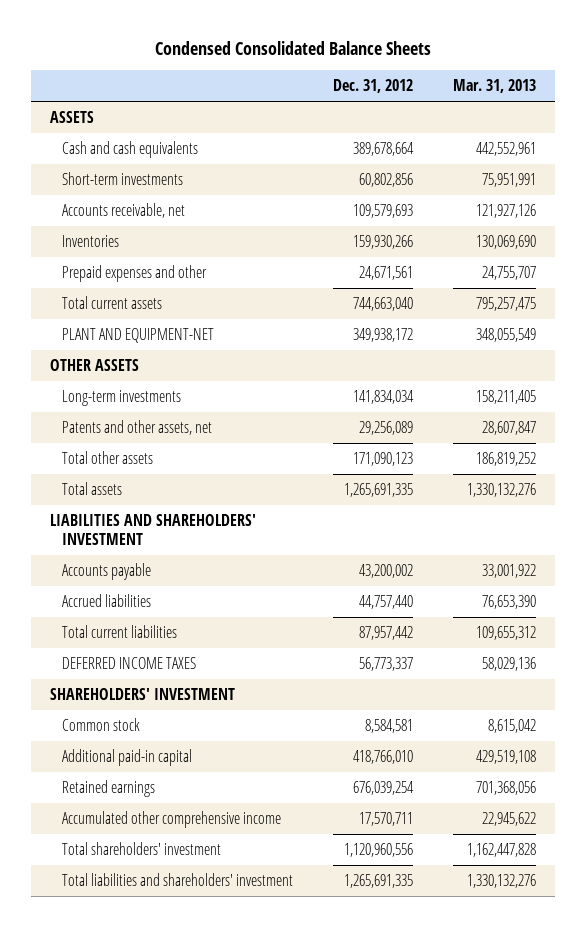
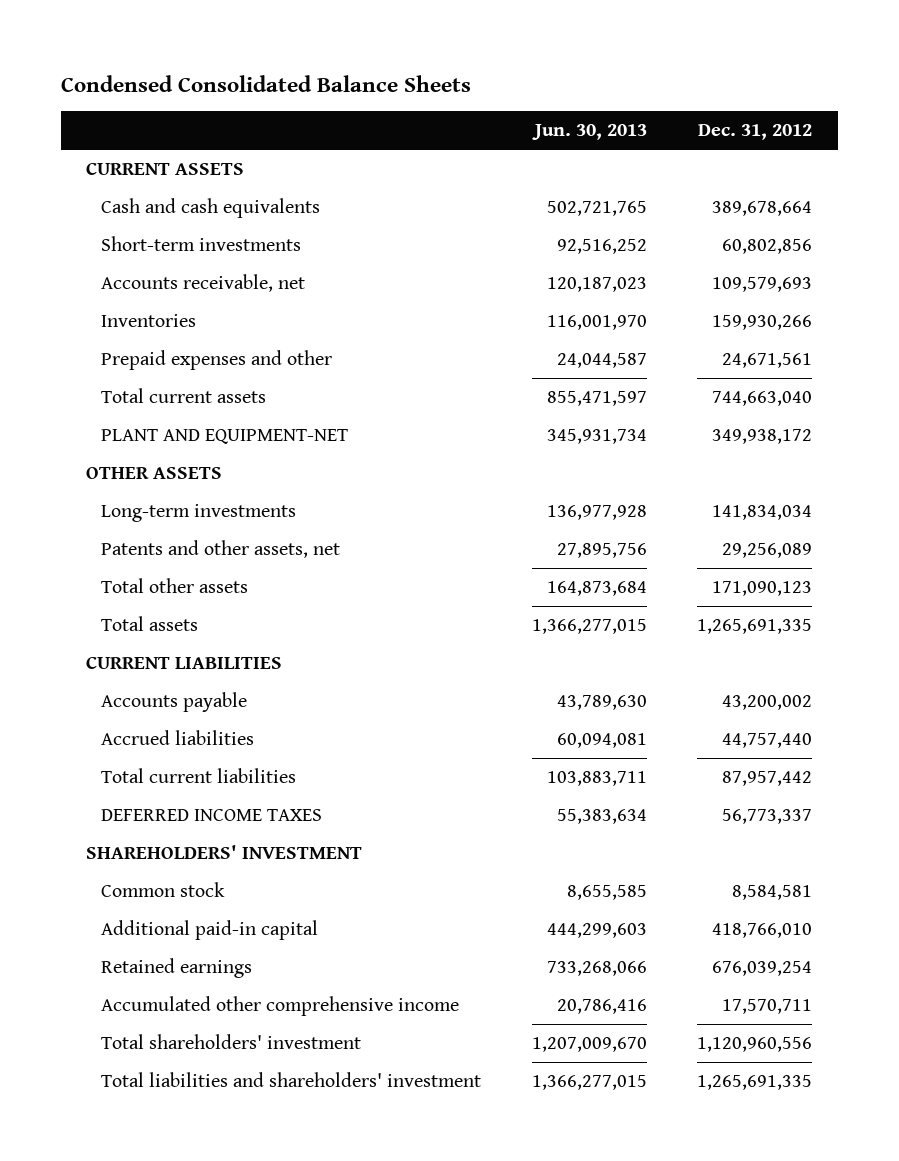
[452,79,536,94] Mar. 31, 2013 -> none
none -> [531,124,647,141] Jun. 30, 2013
[50,110,95,123] ASSETS -> [86,162,245,176] CURRENT ASSETS
[50,513,257,545] LIABILITIES AND SHAREHOLDERS' INVESTMENT -> none
none -> [86,656,283,670] CURRENT LIABILITIES

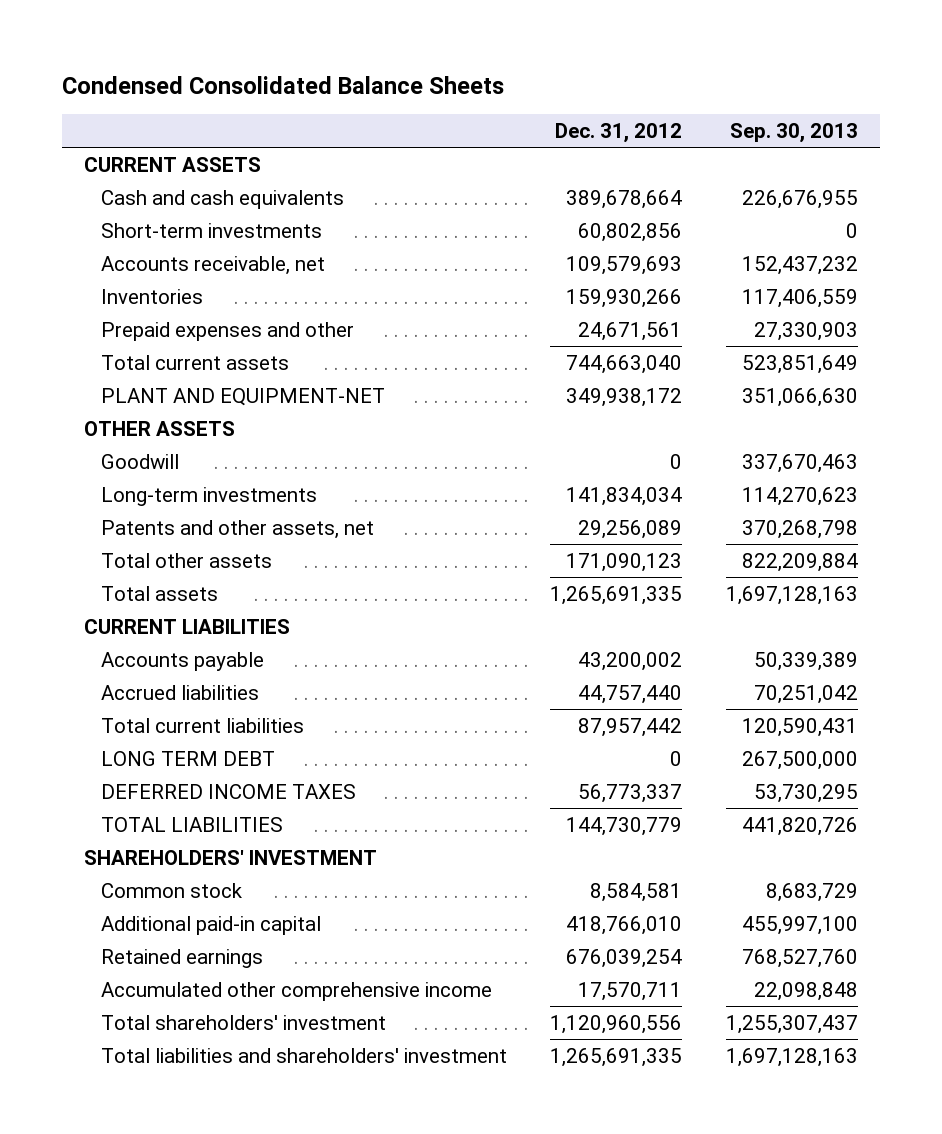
[531,124,647,141] Jun. 30, 2013 -> none
none -> [729,122,858,143] Sep. 30, 2013
none -> [100,453,179,469] Goodwill
none -> [100,750,275,766] LONG TERM DEBT
none -> [100,816,283,832] TOTAL LIABILITIES

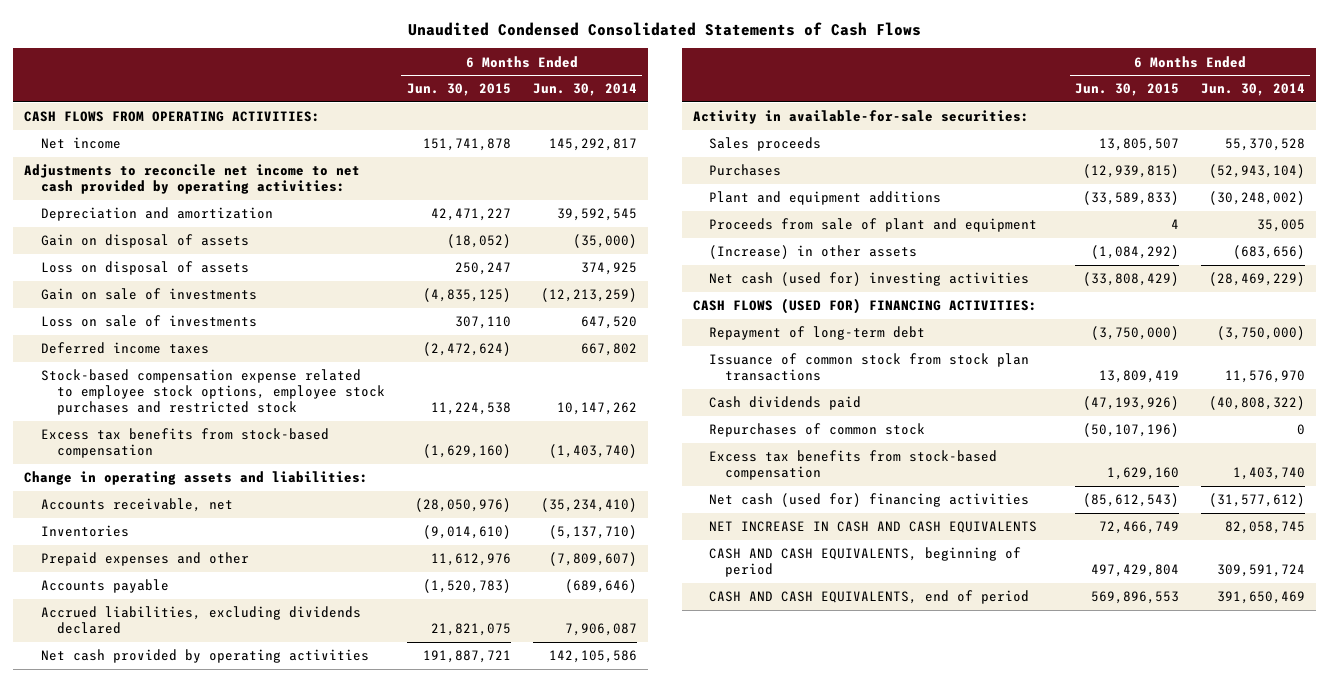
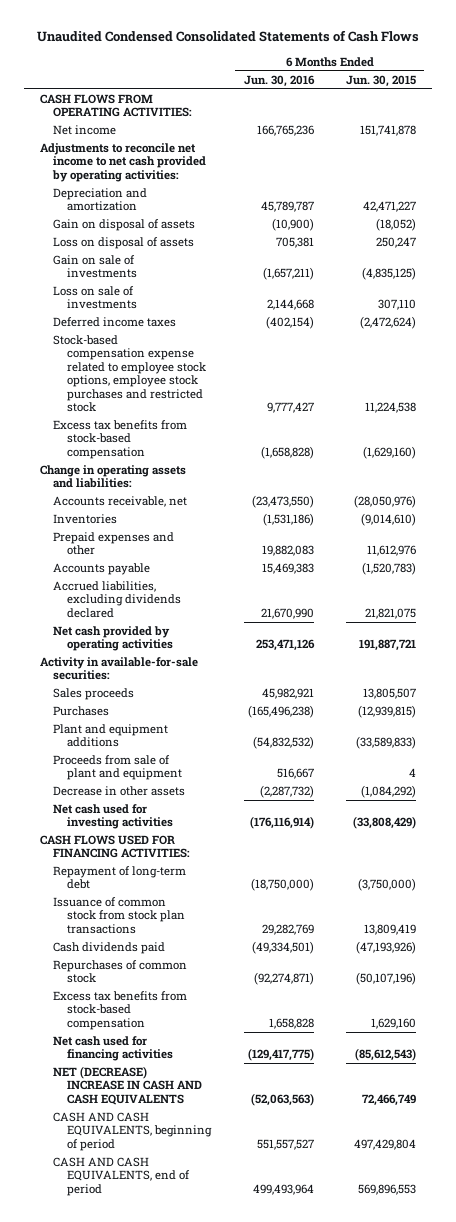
[532,83,637,97] Jun. 30, 2014 -> none
none -> [243,74,315,87] Jun. 30, 2016
[708,245,917,260] (Increase) in other assets -> [53,786,186,797] Decrease in other assets
[708,272,1029,287] Net cash (used for) investing activities -> [53,804,174,830] Net cash used for investing activities
[692,298,1037,315] CASH FLOWS (USED FOR) FINANCING ACTIVITIES: -> [39,835,191,859] CASH FLOWS USED FOR FINANCING ACTIVITIES:
[708,493,1029,508] Net cash (used for) financing activities -> [53,1036,174,1062] Net cash used for financing activities
[708,521,1037,534] NET INCREASE IN CASH AND CASH EQUIVALENTS -> [53,1066,203,1105] NET (DECREASE) INCREASE IN CASH AND CASH EQUIVALENTS

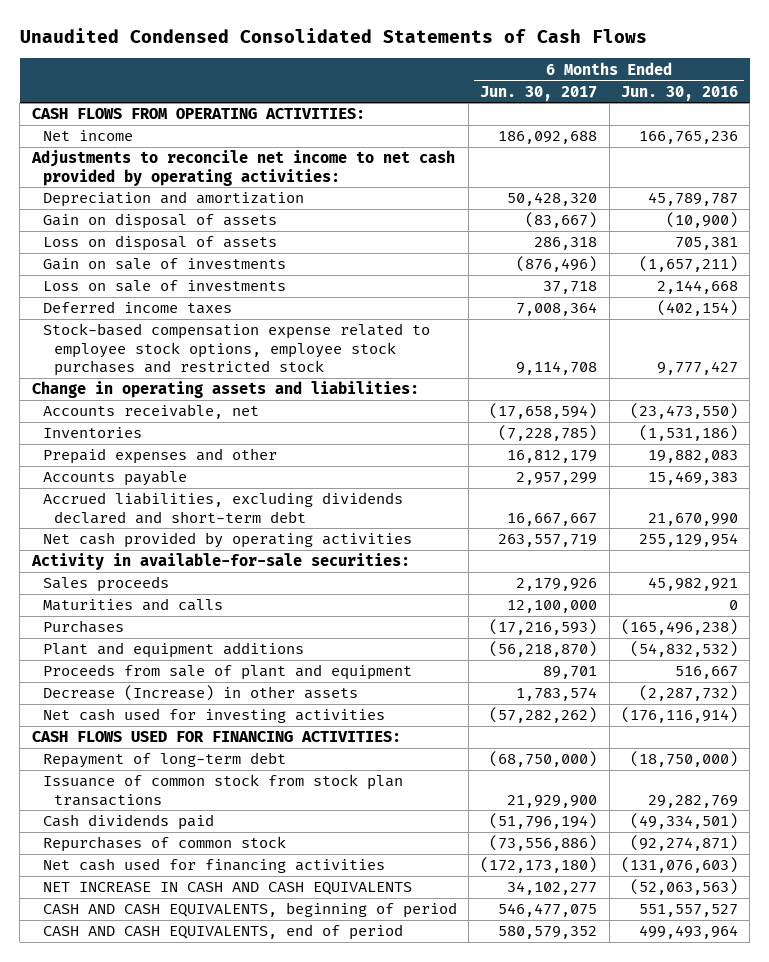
[345,74,416,87] Jun. 30, 2015 -> none
none -> [480,85,598,101] Jun. 30, 2017
[53,420,188,459] Excess tax benefits from stock-based compensation -> none
[53,581,182,618] Accrued liabilities, excluding dividends declared -> [42,492,403,524] Accrued liabilities, excluding dividends declared and short-term debt
[255,639,315,652] 253,471,126 -> [638,533,738,548] 255,129,954
none -> [42,598,223,612] Maturities and calls
[53,786,186,797] Decrease in other assets -> [42,685,358,702] Decrease (Increase) in other assets
[53,991,188,1030] Excess tax benefits from stock-based compensation -> none
[247,1048,314,1062] (129,417,775) -> [620,857,738,874] (131,076,603)
[53,1066,203,1105] NET (DECREASE) INCREASE IN CASH AND CASH EQUIVALENTS -> [42,882,412,896] NET INCREASE IN CASH AND CASH EQUIVALENTS

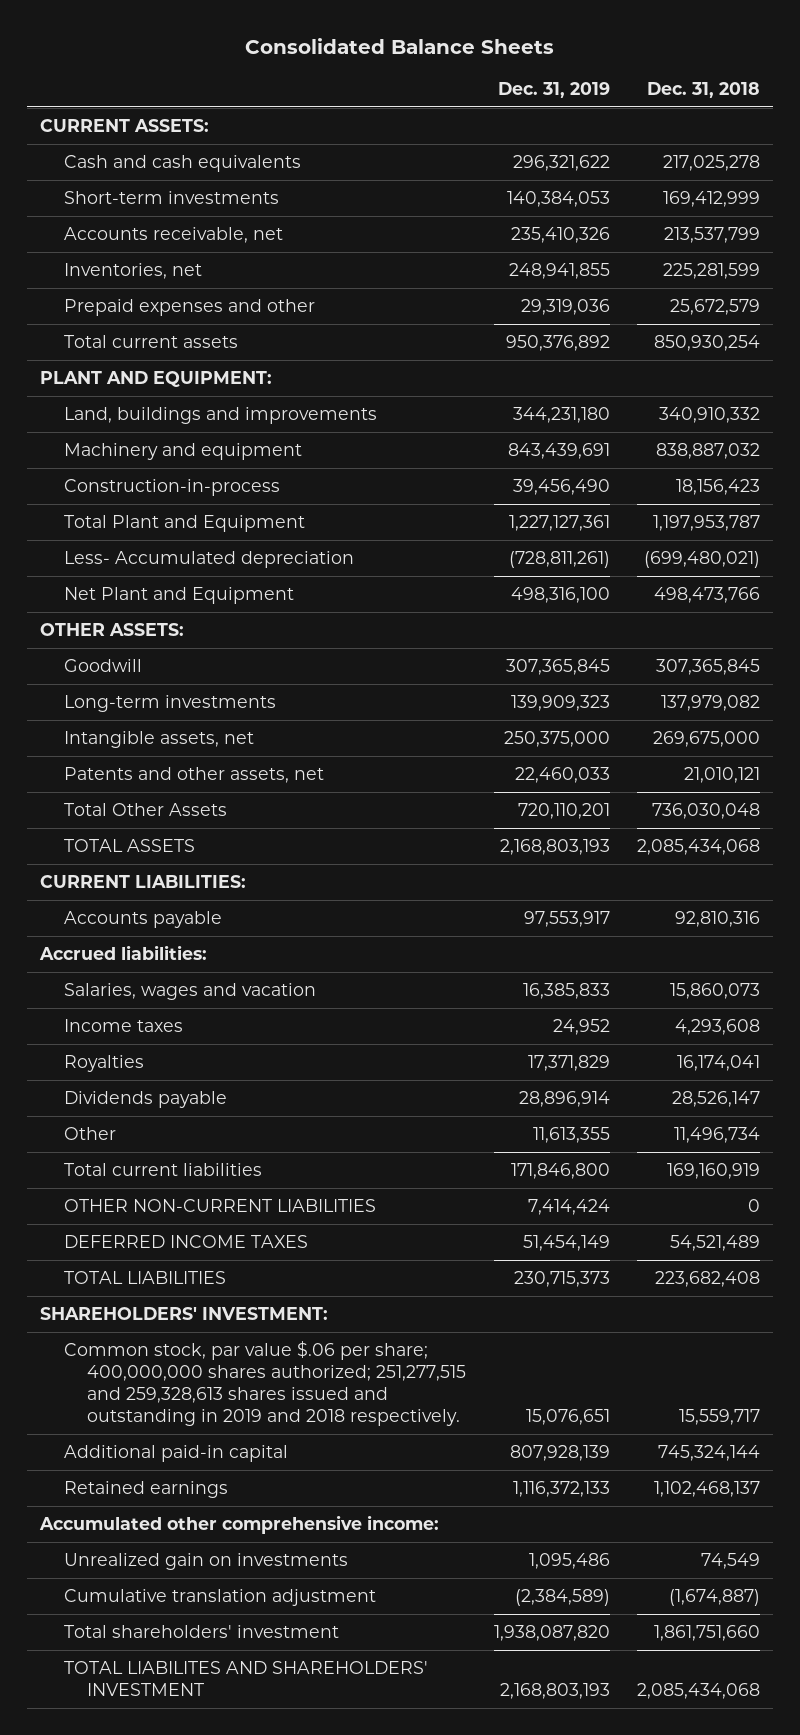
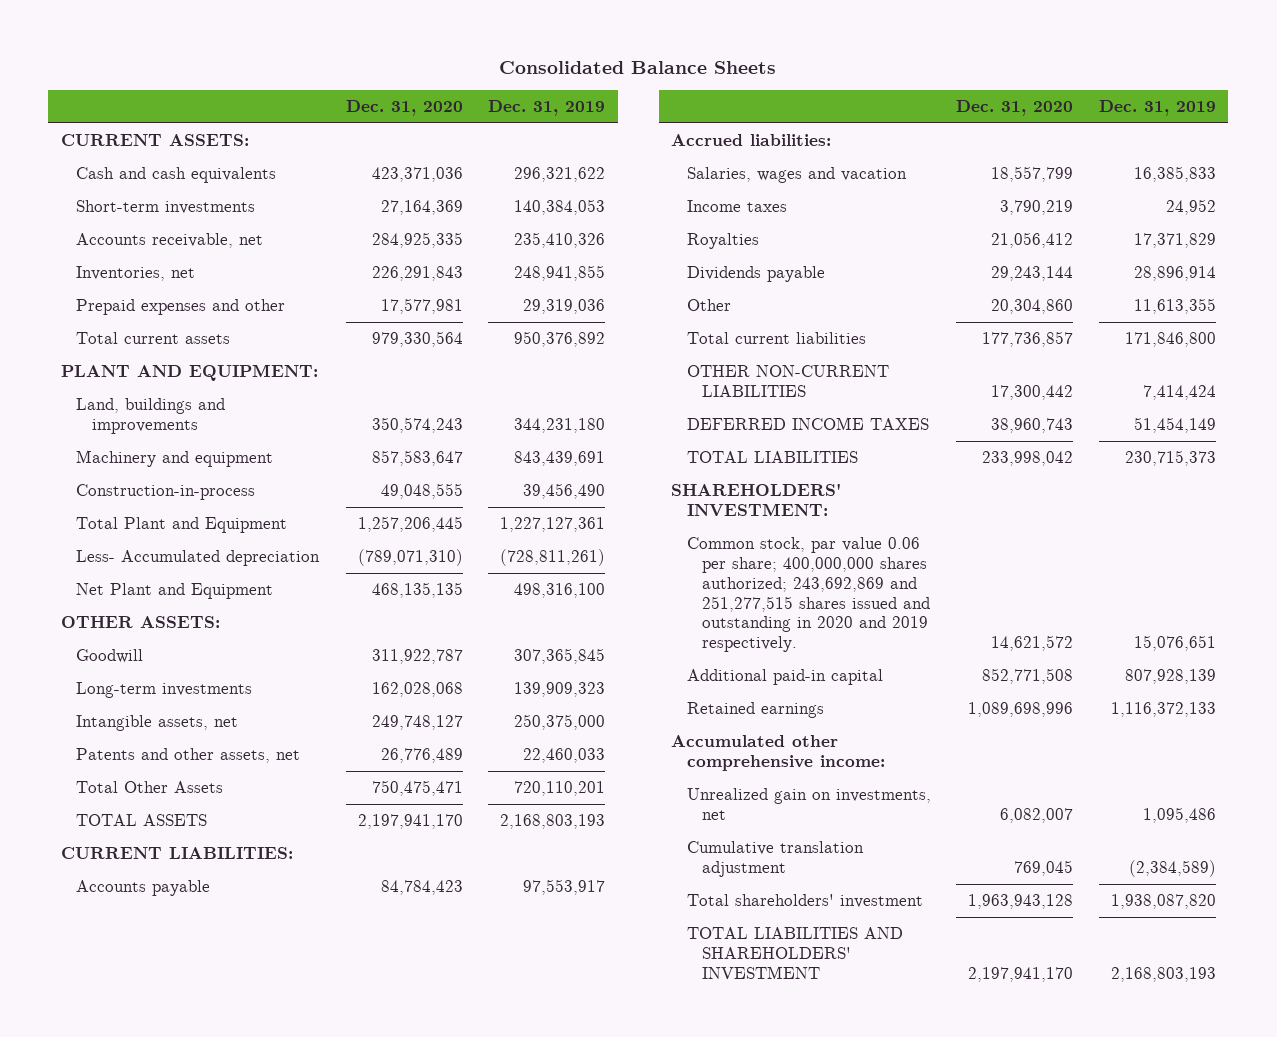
[646,82,760,99] Dec. 31, 2018 -> none
none -> [345,100,463,117] Dec. 31, 2020
[63,1340,467,1427] Common stock, par value $.06 per share; 400,000,000 shares authorized; 251,277,515 and 259,328,613 shares issued and outstanding in 2019 and 2018 respectively. -> [686,537,931,653] Common stock, par value 0.06 per share; 400,000,000 shares authorized; 243,692,869 and 251,277,515 shares issued and outstanding in 2020 and 2019 respectively.
[63,1552,348,1570] Unrealized gain on investments -> [686,788,931,820] Unrealized gain on investments, net
[63,1660,428,1696] TOTAL LIABILITES AND SHAREHOLDERS' INVESTMENT -> [686,927,903,979] TOTAL LIABILITIES AND SHAREHOLDERS' INVESTMENT

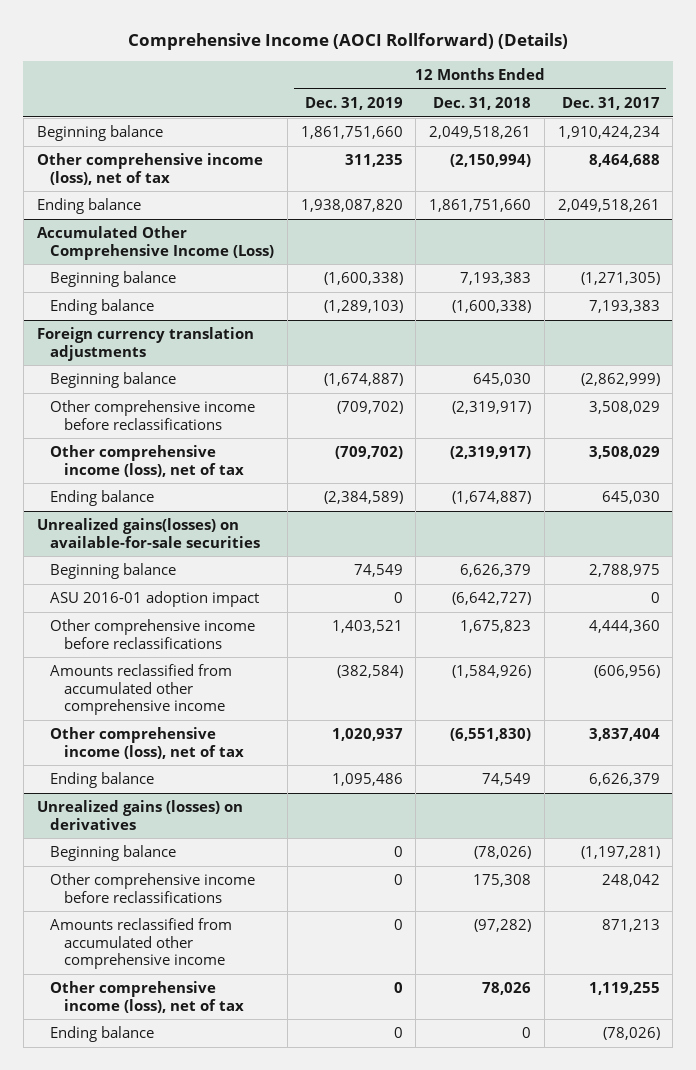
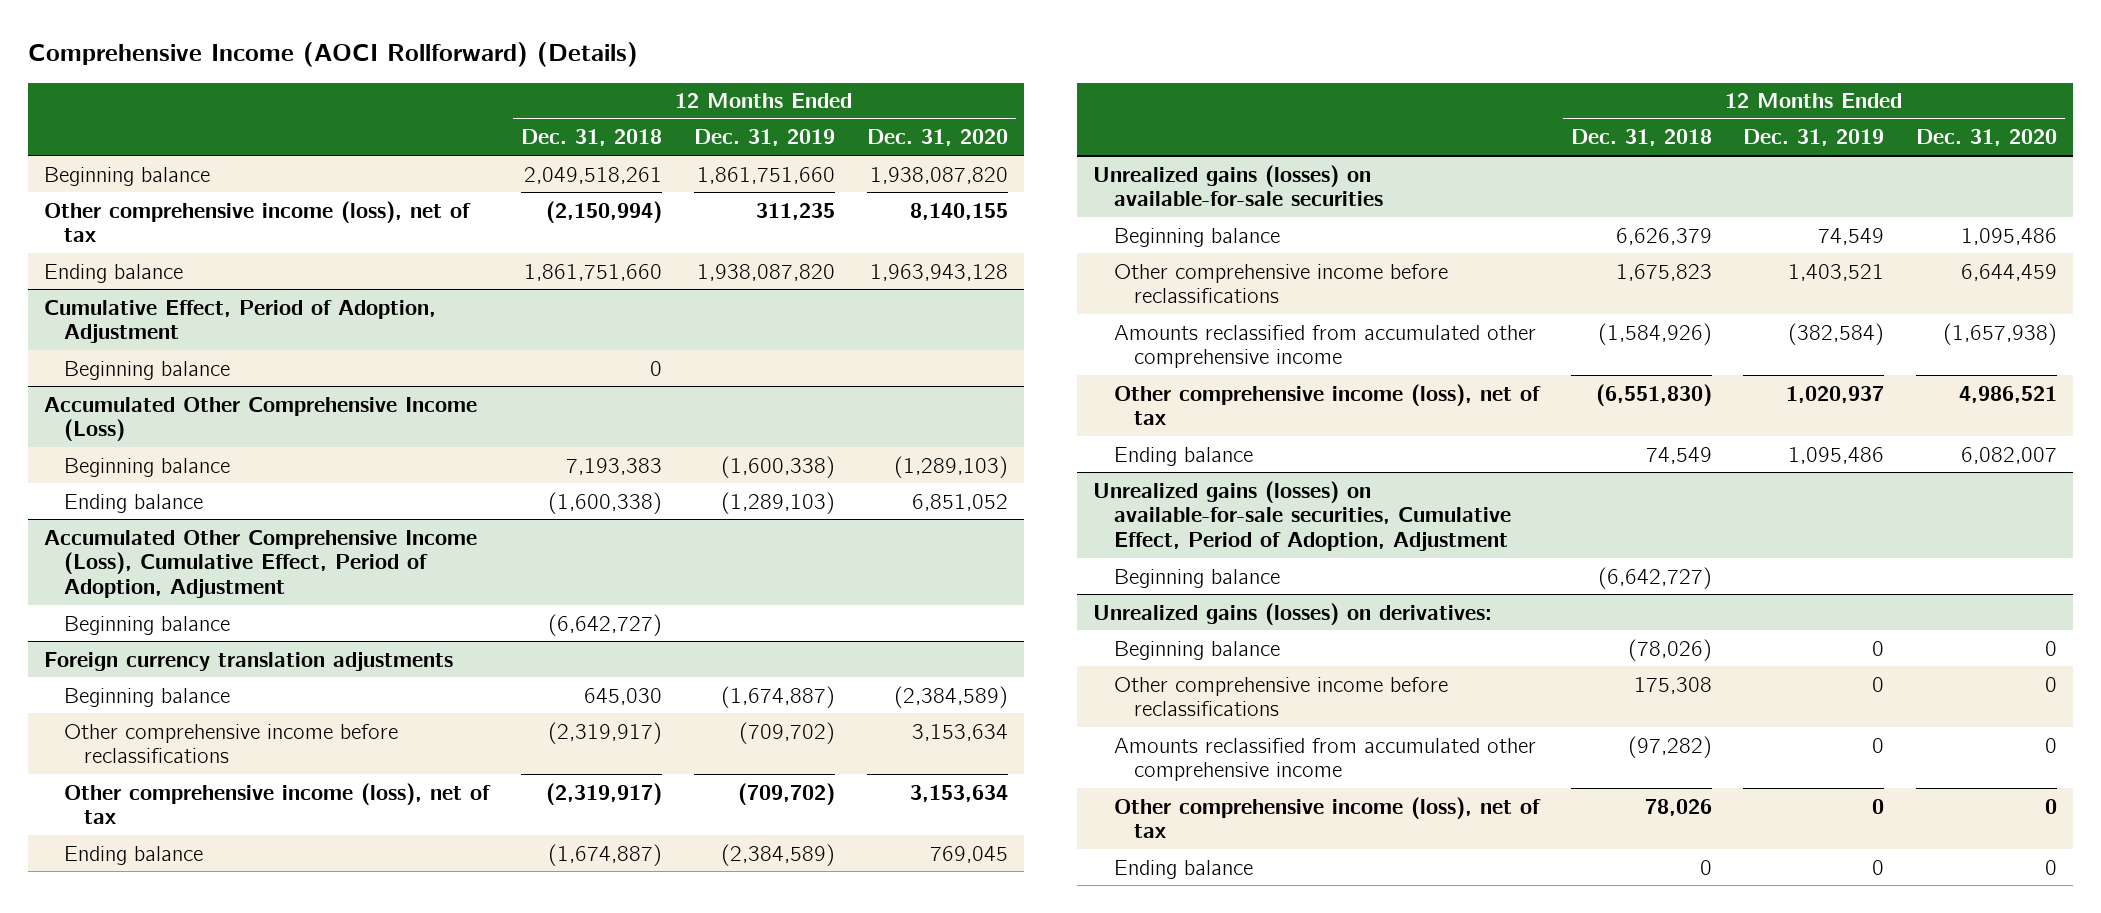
[561,97,660,111] Dec. 31, 2017 -> none
none -> [866,129,1008,147] Dec. 31, 2020
none -> [43,299,436,344] Cumulative Effect, Period of Adoption, Adjustment
none -> [63,360,230,380] Beginning balance
none -> [43,529,477,599] Accumulated Other Comprehensive Income (Loss), Cumulative Effect, Period of Adoption, Adjustment
none -> [63,615,230,635] Beginning balance
[36,518,261,548] Unrealized gains(losses) on available-for-sale securities -> [1093,164,1383,207] Unrealized gains (losses) on available-for-sale securities
[50,591,260,608] ASU 2016-01 adoption impact -> none
none -> [1093,480,1511,552] Unrealized gains (losses) on available-for-sale securities, Cumulative Effect, Period of Adoption, Adjustment
none -> [1113,568,1280,588] Beginning balance
[36,800,243,830] Unrealized gains (losses) on derivatives -> [1093,602,1493,625] Unrealized gains (losses) on derivatives:

